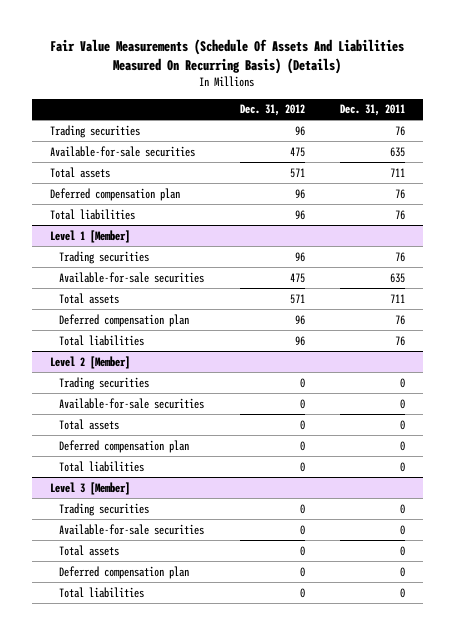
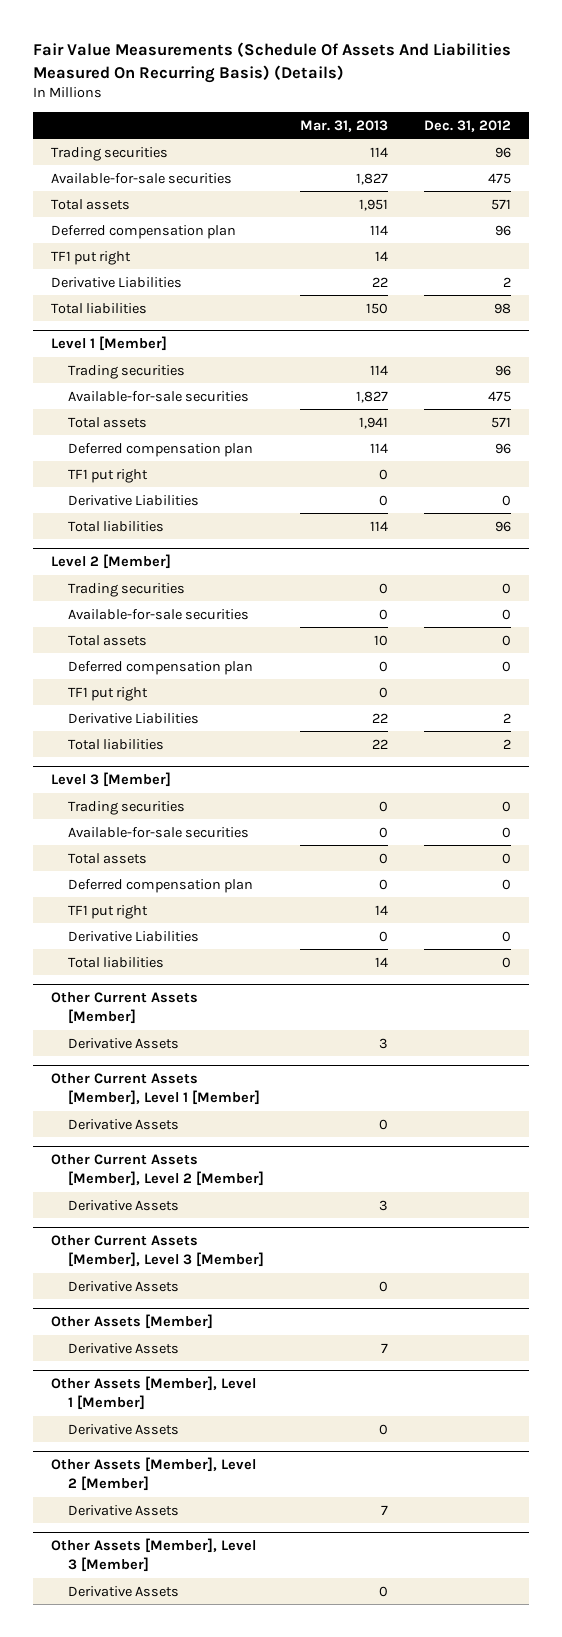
[340,104,406,117] Dec. 31, 2011 -> none
none -> [299,119,388,132] Mar. 31, 2013
none -> [50,250,131,265] TF1 put right
none -> [50,276,182,288] Derivative Liabilities
[294,209,305,220] 96 -> [493,302,511,314] 98
none -> [67,468,148,483] TF1 put right
none -> [67,494,199,506] Derivative Liabilities
none -> [67,686,148,701] TF1 put right
none -> [67,712,199,724] Derivative Liabilities
[299,461,305,472] 0 -> [502,738,511,749] 2
none -> [67,904,148,919] TF1 put right
none -> [67,930,199,942] Derivative Liabilities
none -> [50,992,198,1024] Other Current Assets [Member]
none -> [67,1037,179,1049] Derivative Assets
none -> [50,1073,260,1105] Other Current Assets [Member], Level 1 [Member]
none -> [67,1118,179,1130] Derivative Assets
none -> [50,1154,264,1186] Other Current Assets [Member], Level 2 [Member]
none -> [67,1199,179,1211] Derivative Assets
none -> [50,1235,264,1267] Other Current Assets [Member], Level 3 [Member]
none -> [67,1280,179,1292] Derivative Assets
none -> [50,1314,213,1330] Other Assets [Member]
none -> [67,1342,179,1354] Derivative Assets
none -> [50,1376,256,1410] Other Assets [Member], Level 1 [Member]
none -> [67,1423,179,1435] Derivative Assets
none -> [50,1457,256,1491] Other Assets [Member], Level 2 [Member]
none -> [67,1504,179,1516] Derivative Assets
none -> [50,1538,256,1572] Other Assets [Member], Level 3 [Member]
none -> [67,1585,179,1597] Derivative Assets

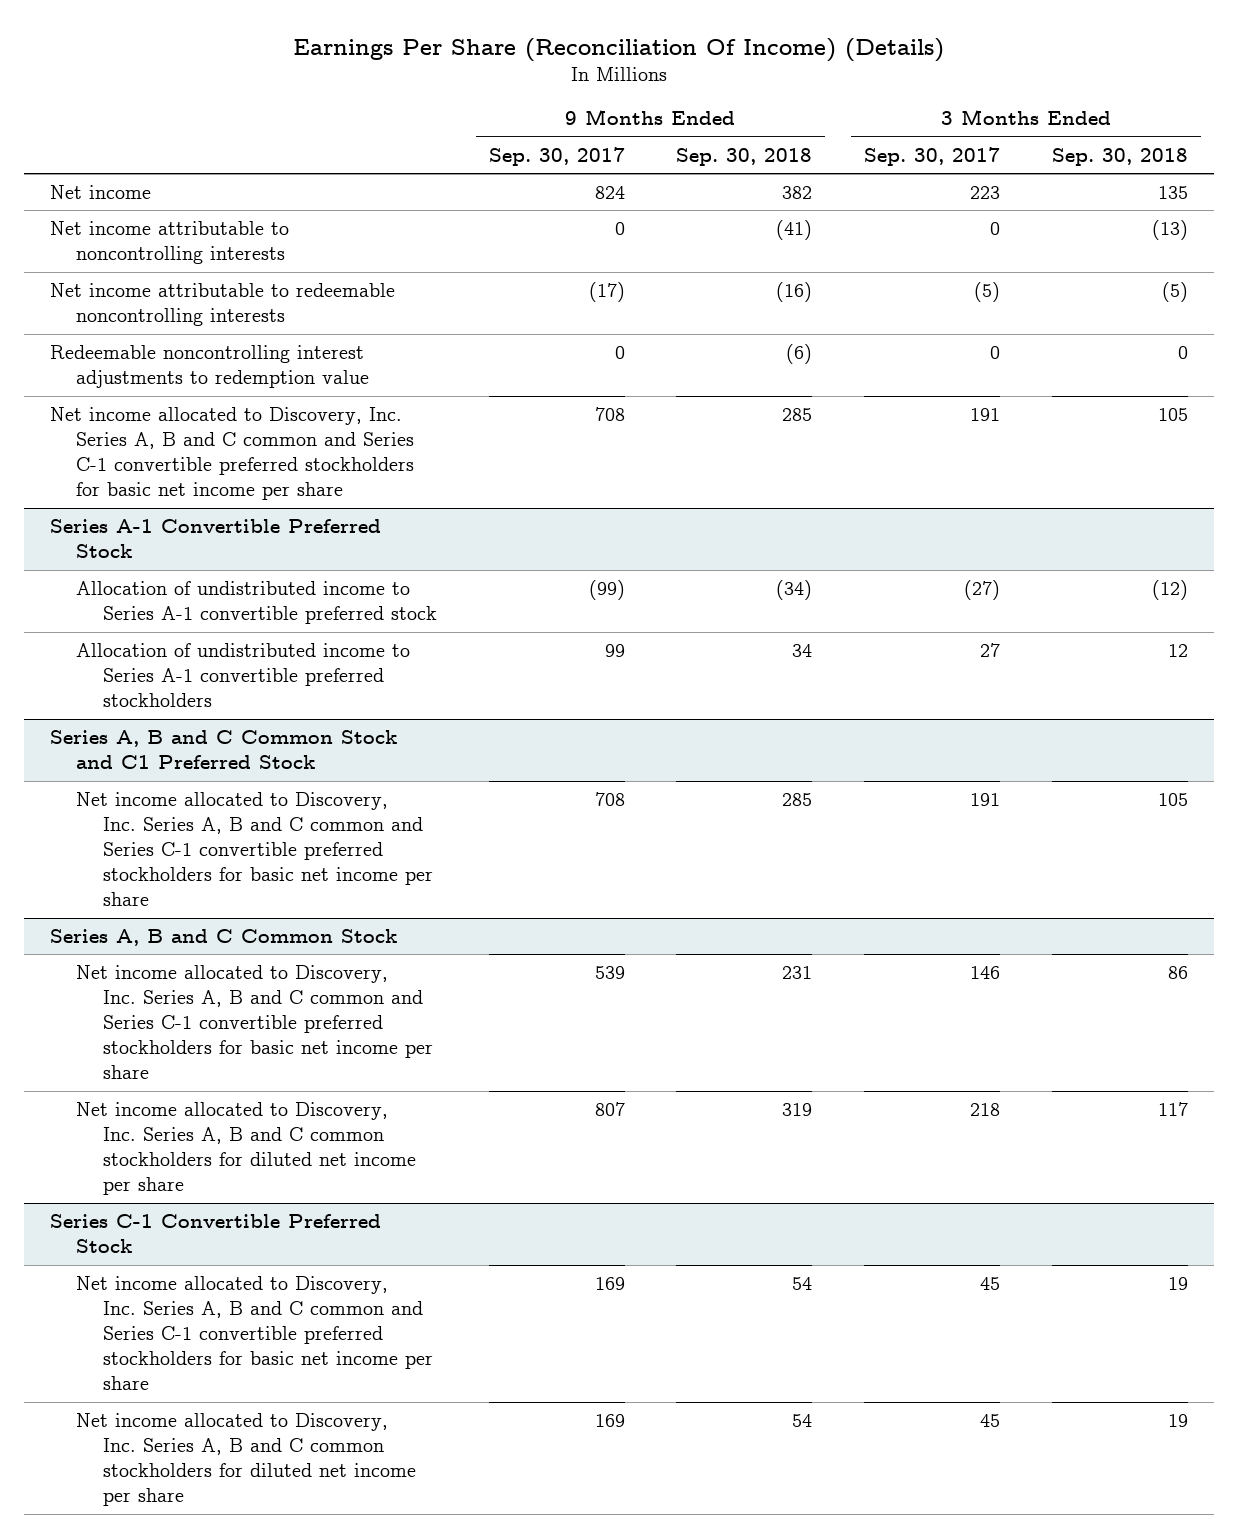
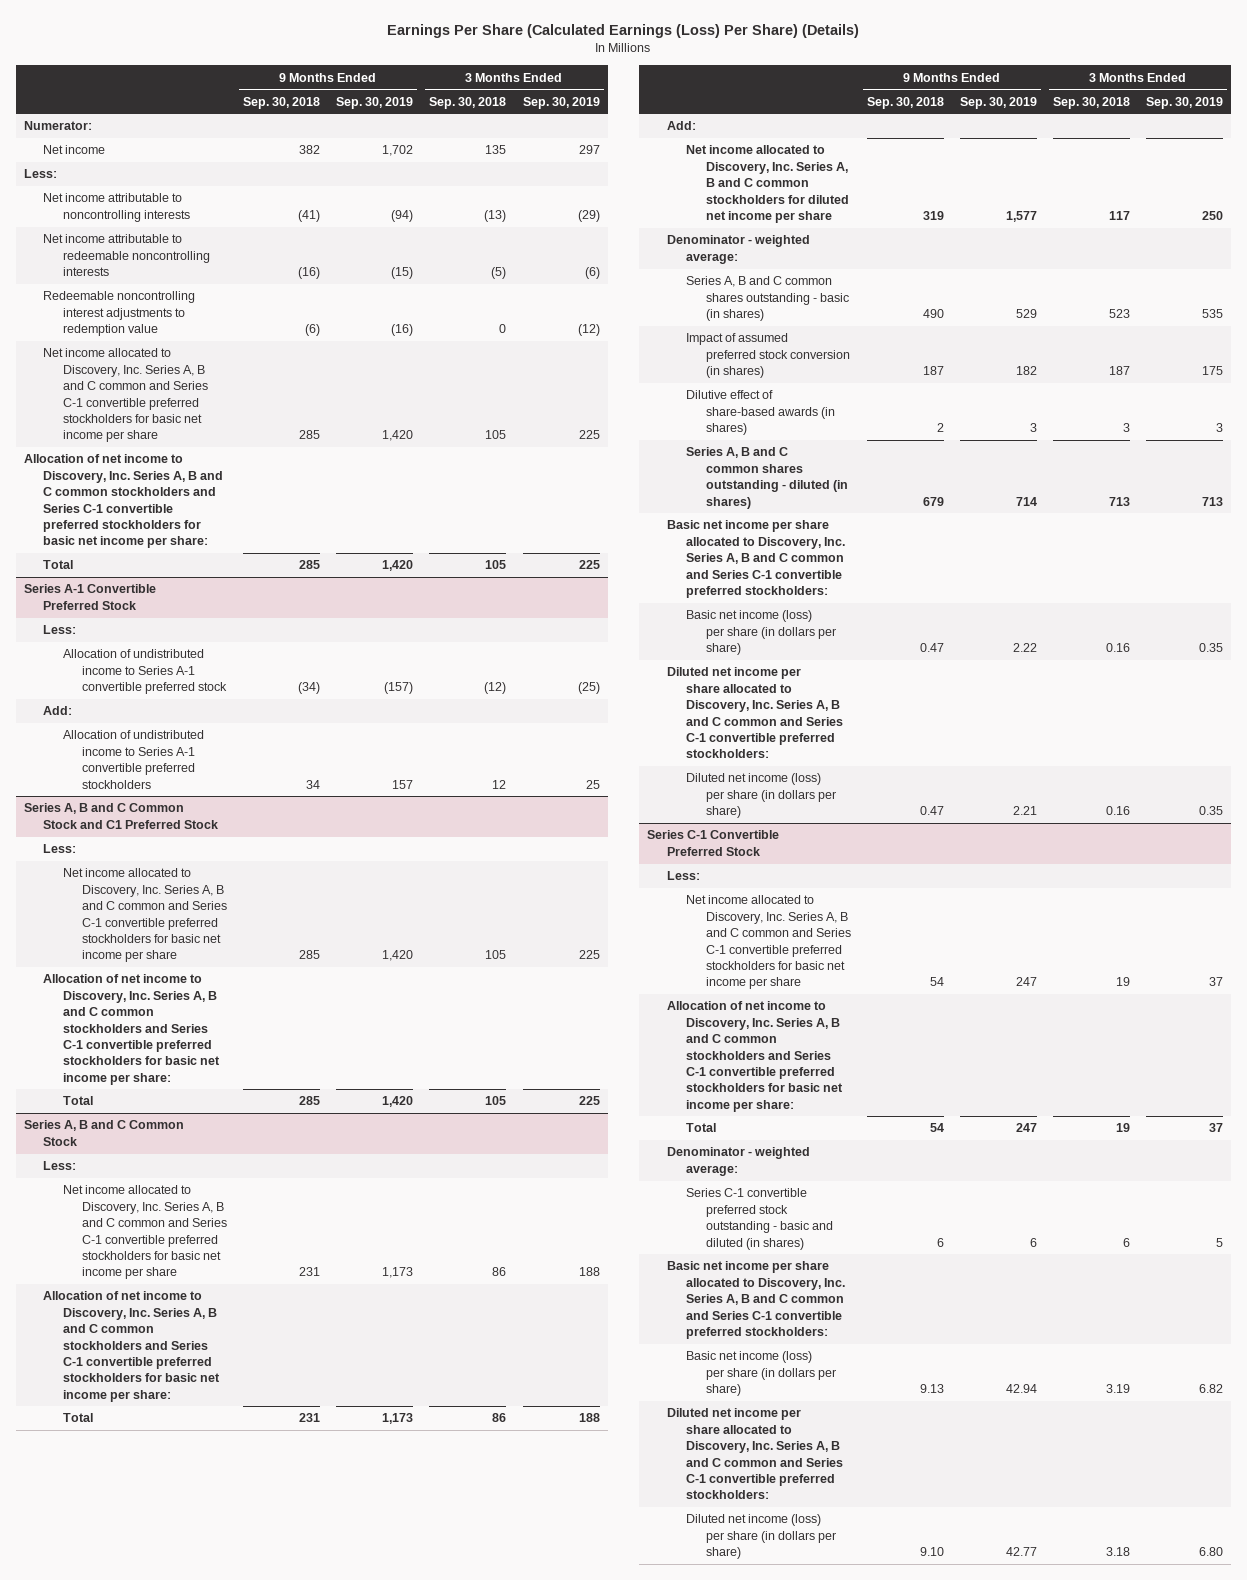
[293,37,945,62] Earnings Per Share (Reconciliation Of Income) (Details) -> [387,24,860,39] Earnings Per Share (Calculated Earnings (Loss) Per Share) (Details)
[488,146,625,166] Sep. 30, 2017 -> none
[864,146,1001,166] Sep. 30, 2017 -> none
none -> [336,96,414,109] Sep. 30, 2019
none -> [522,96,600,109] Sep. 30, 2019
none -> [23,121,92,131] Numerator:
none -> [23,169,57,179] Less:
none -> [23,454,224,549] Allocation of net income to Discovery, Inc. Series A, B and C common stockholders and Series C-1 convertible preferred stockholders for basic net income per share:
none -> [43,560,74,570] Total
none -> [43,625,77,635] Less:
none -> [43,706,73,716] Add:
none -> [43,844,77,854] Less:
none -> [43,974,220,1085] Allocation of net income to Discovery, Inc. Series A, B and C common stockholders and Series C-1 convertible preferred stockholders for basic net income per share:
none -> [62,1096,93,1106] Total
none -> [43,1161,77,1171] Less:
none -> [43,1291,220,1402] Allocation of net income to Discovery, Inc. Series A, B and C common stockholders and Series C-1 convertible preferred stockholders for basic net income per share:
none -> [62,1413,93,1423] Total
none -> [666,121,696,131] Add:
none -> [666,235,810,264] Denominator - weighted average:
none -> [686,276,849,322] Series A, B and C common shares outstanding - basic (in shares)
none -> [686,333,850,379] Impact of assumed preferred stock conversion (in shares)
none -> [686,390,835,436] Dilutive effect of share-based awards (in shares)
none -> [686,447,848,509] Series A, B and C common shares outstanding - diluted (in shares)
none -> [666,520,846,598] Basic net income per share allocated to Discovery, Inc. Series A, B and C common and Series C-1 convertible preferred stockholders:
none -> [686,610,836,656] Basic net income (loss) per share (in dollars per share)
none -> [666,667,844,759] Diluted net income per share allocated to Discovery, Inc. Series A, B and C common and Series C-1 convertible preferred stockholders:
none -> [686,773,836,819] Diluted net income (loss) per share (in dollars per share)
none -> [666,871,700,881] Less:
none -> [666,1001,844,1112] Allocation of net income to Discovery, Inc. Series A, B and C common stockholders and Series C-1 convertible preferred stockholders for basic net income per share:
[76,1412,416,1507] Net income allocated to Discovery, Inc. Series A, B and C common stockholders for diluted net income per share -> [686,1123,717,1133] Total
none -> [666,1147,810,1176] Denominator - weighted average:
none -> [686,1188,833,1250] Series C-1 convertible preferred stock outstanding - basic and diluted (in shares)
none -> [666,1261,846,1339] Basic net income per share allocated to Discovery, Inc. Series A, B and C common and Series C-1 convertible preferred stockholders:
none -> [686,1351,836,1397] Basic net income (loss) per share (in dollars per share)
none -> [666,1408,844,1500] Diluted net income per share allocated to Discovery, Inc. Series A, B and C common and Series C-1 convertible preferred stockholders:
none -> [686,1514,836,1560] Diluted net income (loss) per share (in dollars per share)

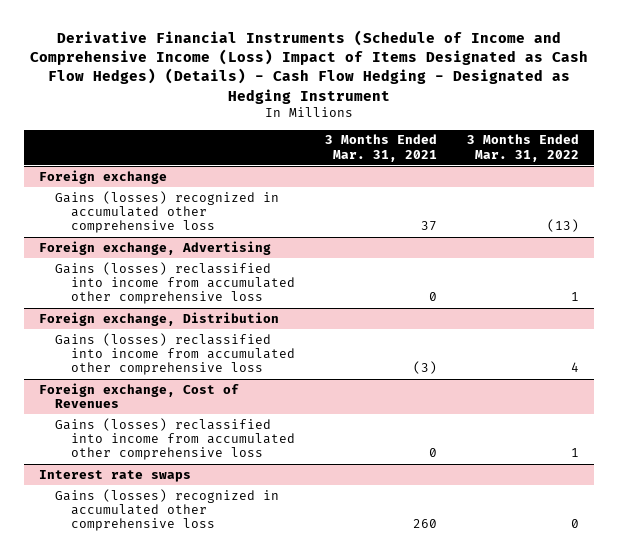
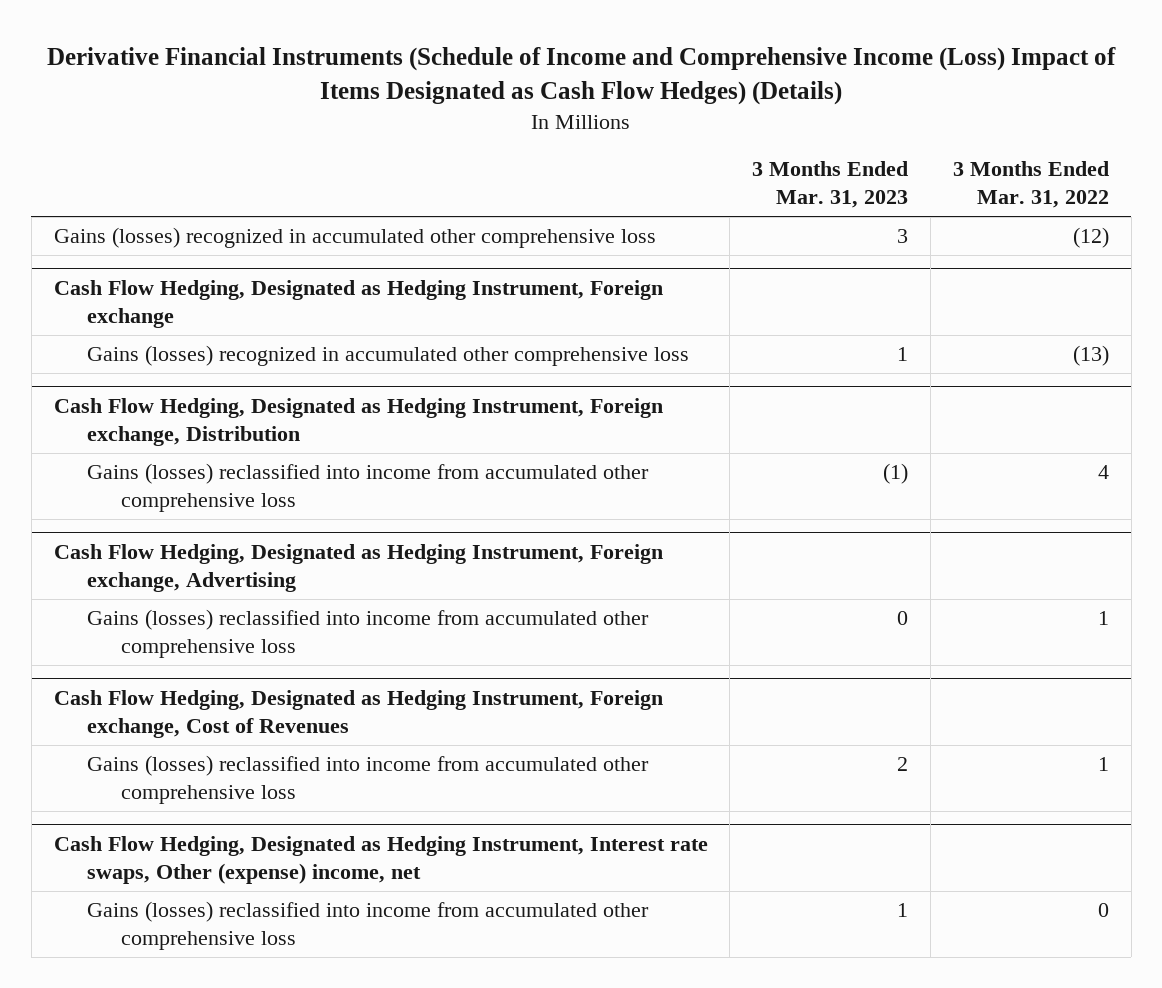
[30,30,589,104] Derivative Financial Instruments (Schedule of Income and Comprehensive Income (Loss) Impact of Items Designated as Cash Flow Hedges) (Details) - Cash Flow Hedging - Designated as Hedging Instrument -> [47,47,1117,106] Derivative Financial Instruments (Schedule of Income and Comprehensive Income (Loss) Impact of Items Designated as Cash Flow Hedges) (Details)
[324,134,437,162] 3 Months Ended Mar. 31, 2021 -> none
none -> [752,161,909,209] 3 Months Ended Mar. 31, 2023
[38,169,167,184] Foreign exchange -> none
none -> [53,226,656,248] Gains (losses) recognized in accumulated other comprehensive loss
none -> [53,279,663,328] Cash Flow Hedging, Designated as Hedging Instrument, Foreign exchange
[38,240,271,255] Foreign exchange, Advertising -> none
[54,261,295,305] Gains (losses) reclassified into income from accumulated other comprehensive loss -> none
[38,311,279,326] Foreign exchange, Distribution -> none
none -> [53,397,663,446] Cash Flow Hedging, Designated as Hedging Instrument, Foreign exchange, Distribution
[38,382,239,409] Foreign exchange, Cost of Revenues -> none
none -> [53,543,663,592] Cash Flow Hedging, Designated as Hedging Instrument, Foreign exchange, Advertising
[38,469,191,482] Interest rate swaps -> none
[54,488,279,532] Gains (losses) recognized in accumulated other comprehensive loss -> none
none -> [53,689,663,738] Cash Flow Hedging, Designated as Hedging Instrument, Foreign exchange, Cost of Revenues
none -> [87,754,650,804] Gains (losses) reclassified into income from accumulated other comprehensive loss
none -> [53,835,708,884] Cash Flow Hedging, Designated as Hedging Instrument, Interest rate swaps, Other (expense) income, net
none -> [87,900,650,950] Gains (losses) reclassified into income from accumulated other comprehensive loss

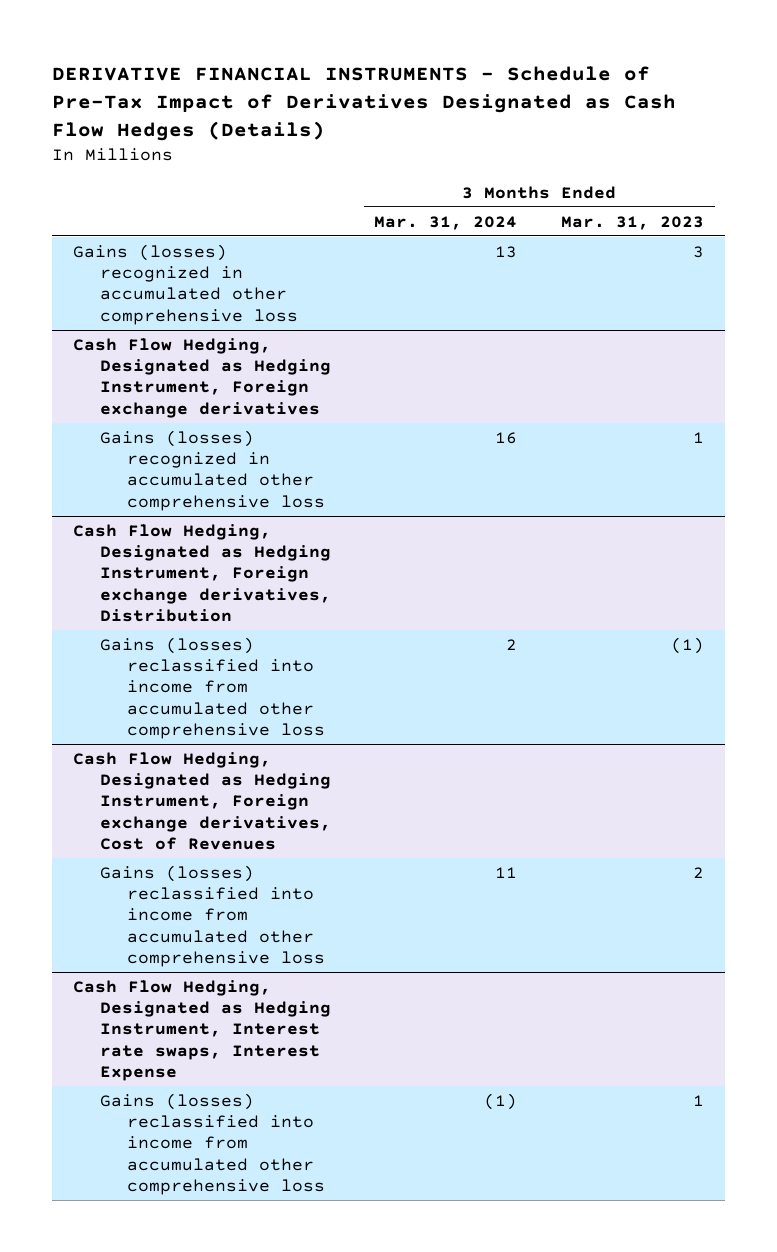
[47,47,1117,106] Derivative Financial Instruments (Schedule of Income and Comprehensive Income (Loss) Impact of Items Designated as Cash Flow Hedges) (Details) -> [51,65,676,141] DERIVATIVE FINANCIAL INSTRUMENTS - Schedule of Pre-Tax Impact of Derivatives Designated as Cash Flow Hedges (Details)
[952,161,1109,209] 3 Months Ended Mar. 31, 2022 -> none
none -> [374,215,518,230] Mar. 31, 2024
[53,279,663,328] Cash Flow Hedging, Designated as Hedging Instrument, Foreign exchange -> [73,337,332,418] Cash Flow Hedging, Designated as Hedging Instrument, Foreign exchange derivatives
[53,397,663,446] Cash Flow Hedging, Designated as Hedging Instrument, Foreign exchange, Distribution -> [73,523,332,623] Cash Flow Hedging, Designated as Hedging Instrument, Foreign exchange derivatives, Distribution
[53,543,663,592] Cash Flow Hedging, Designated as Hedging Instrument, Foreign exchange, Advertising -> none
[87,608,650,658] Gains (losses) reclassified into income from accumulated other comprehensive loss -> none
[53,689,663,738] Cash Flow Hedging, Designated as Hedging Instrument, Foreign exchange, Cost of Revenues -> [73,751,332,851] Cash Flow Hedging, Designated as Hedging Instrument, Foreign exchange derivatives, Cost of Revenues
[53,835,708,884] Cash Flow Hedging, Designated as Hedging Instrument, Interest rate swaps, Other (expense) income, net -> [73,979,332,1082] Cash Flow Hedging, Designated as Hedging Instrument, Interest rate swaps, Interest Expense

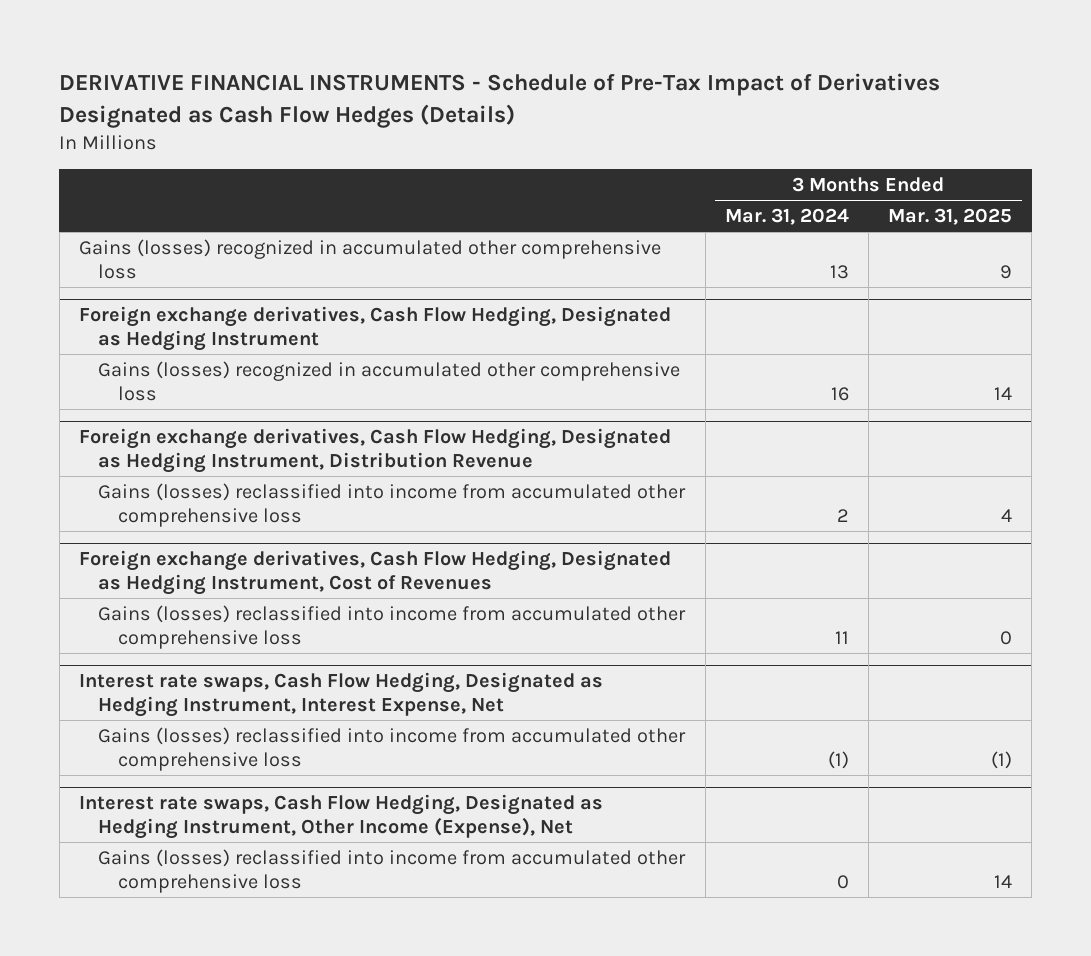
[560,215,704,230] Mar. 31, 2023 -> none
none -> [887,207,1012,225] Mar. 31, 2025
[73,337,332,418] Cash Flow Hedging, Designated as Hedging Instrument, Foreign exchange derivatives -> [78,305,671,352] Foreign exchange derivatives, Cash Flow Hedging, Designated as Hedging Instrument
[73,523,332,623] Cash Flow Hedging, Designated as Hedging Instrument, Foreign exchange derivatives, Distribution -> [78,427,671,474] Foreign exchange derivatives, Cash Flow Hedging, Designated as Hedging Instrument, Distribution Revenue
[73,751,332,851] Cash Flow Hedging, Designated as Hedging Instrument, Foreign exchange derivatives, Cost of Revenues -> [78,549,671,596] Foreign exchange derivatives, Cash Flow Hedging, Designated as Hedging Instrument, Cost of Revenues
[73,979,332,1082] Cash Flow Hedging, Designated as Hedging Instrument, Interest rate swaps, Interest Expense -> [78,671,603,718] Interest rate swaps, Cash Flow Hedging, Designated as Hedging Instrument, Interest Expense, Net
none -> [78,793,603,840] Interest rate swaps, Cash Flow Hedging, Designated as Hedging Instrument, Other Income (Expense), Net
none -> [98,848,687,894] Gains (losses) reclassified into income from accumulated other comprehensive loss

